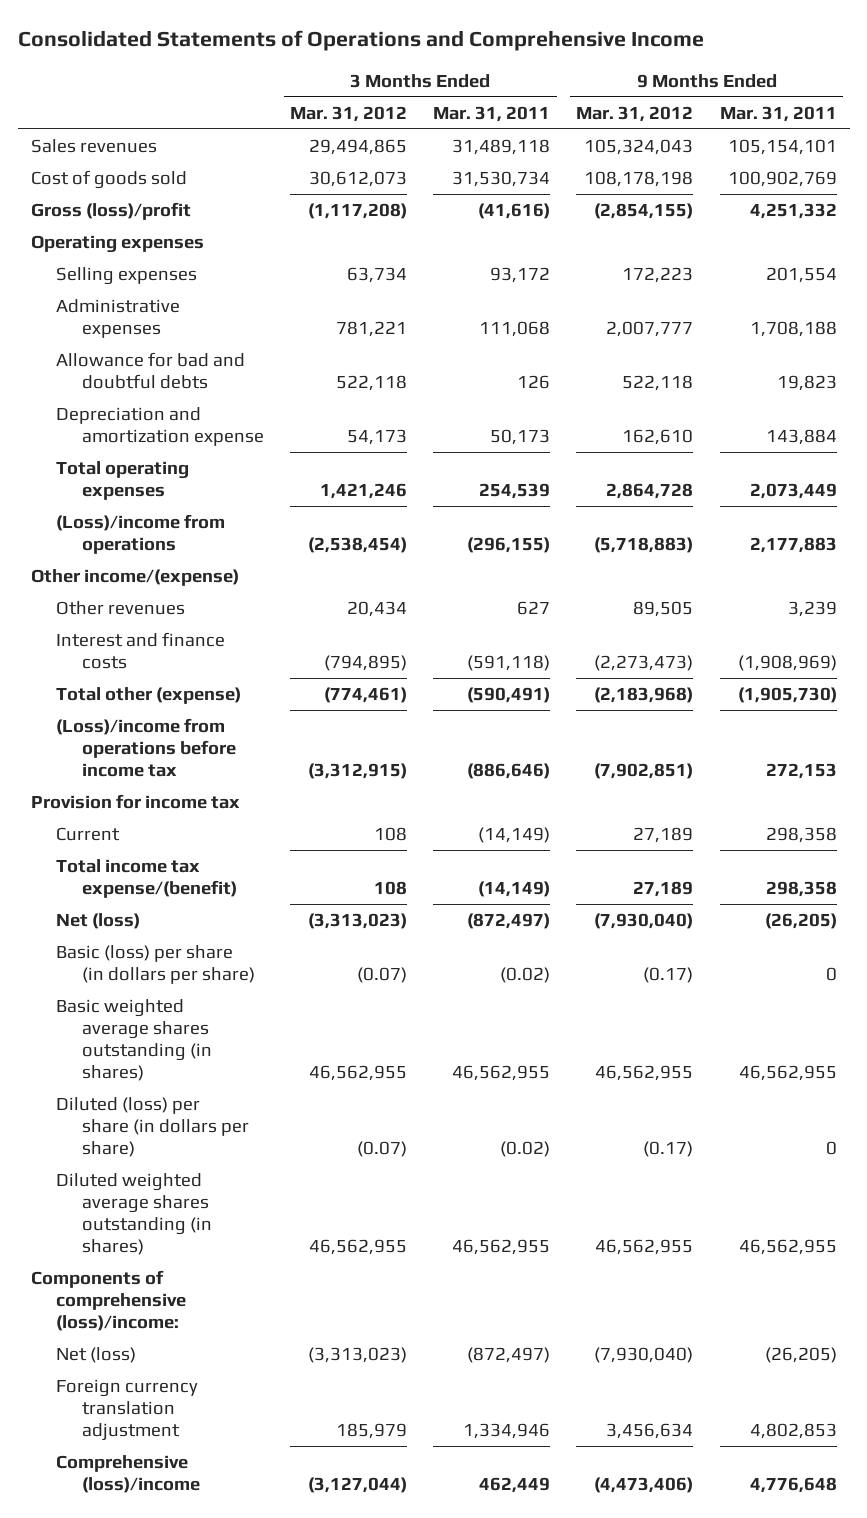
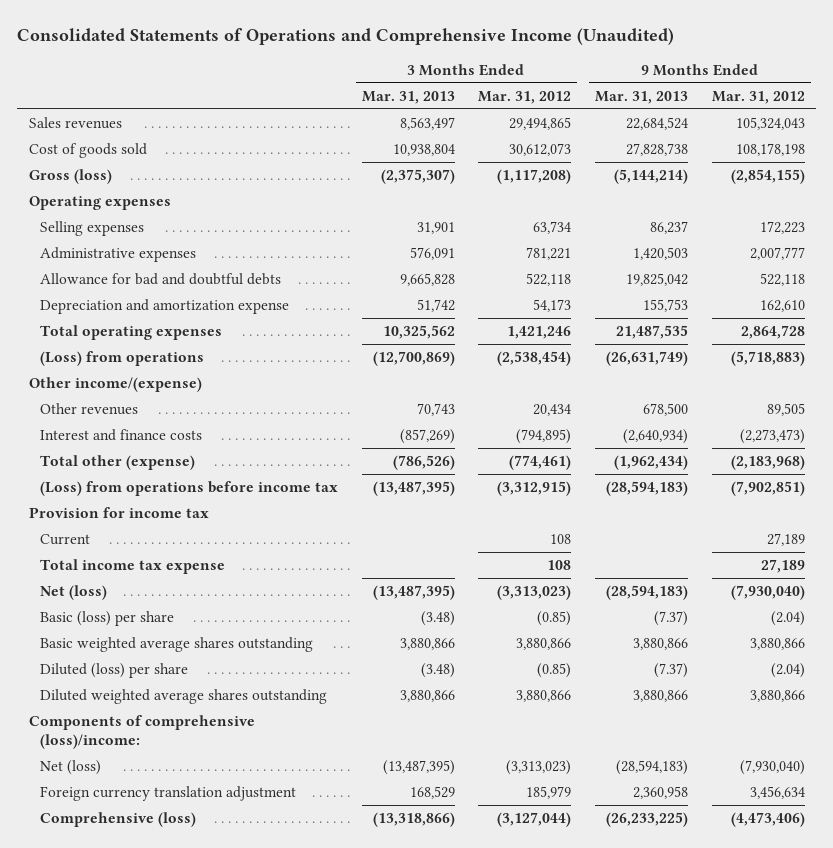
[17,30,704,52] Consolidated Statements of Operations and Comprehensive Income -> [16,28,674,46] Consolidated Statements of Operations and Comprehensive Income (Unaudited)
[433,105,551,122] Mar. 31, 2011 -> none
[719,105,837,122] Mar. 31, 2011 -> none
none -> [361,90,455,104] Mar. 31, 2013
none -> [594,90,688,104] Mar. 31, 2013
[30,201,191,220] Gross (loss)/profit -> [28,168,112,184] Gross (loss)
[56,513,226,555] (Loss)/income from operations -> [39,350,204,366] (Loss) from operations
[56,717,237,778] (Loss)/income from operations before income tax -> [39,480,338,496] (Loss) from operations before income tax
[56,858,238,899] Total income tax expense/(benefit) -> [39,558,225,574] Total income tax expense
[56,944,256,985] Basic (loss) per share (in dollars per share) -> [39,610,174,626] Basic (loss) per share
[357,967,408,984] (0.07) -> [537,610,572,626] (0.85)
[643,967,694,984] (0.17) -> [770,610,805,626] (2.04)
[56,998,213,1082] Basic weighted average shares outstanding (in shares) -> [39,636,313,652] Basic weighted average shares outstanding
[309,1065,408,1082] 46,562,955 -> [516,637,572,650] 3,880,866
[595,1065,694,1082] 46,562,955 -> [749,637,805,650] 3,880,866
[56,1096,250,1158] Diluted (loss) per share (in dollars per share) -> [39,662,188,678] Diluted (loss) per share
[357,1141,408,1158] (0.07) -> [537,662,572,678] (0.85)
[643,1141,694,1158] (0.17) -> [770,662,805,678] (2.04)
[56,1172,213,1256] Diluted weighted average shares outstanding (in shares) -> [39,688,327,704] Diluted weighted average shares outstanding
[309,1239,408,1256] 46,562,955 -> [516,689,572,702] 3,880,866
[595,1239,694,1256] 46,562,955 -> [749,689,805,702] 3,880,866
[56,1454,201,1494] Comprehensive (loss)/income -> [39,811,196,827] Comprehensive (loss)

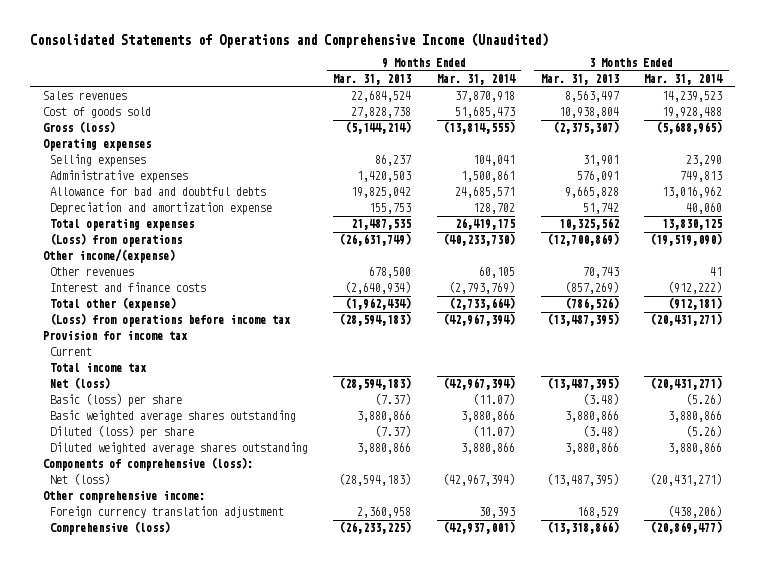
[478,90,572,104] Mar. 31, 2012 -> none
[711,90,805,104] Mar. 31, 2012 -> none
none -> [436,73,516,85] Mar. 31, 2014
none -> [644,73,724,85] Mar. 31, 2014
[39,558,225,574] Total income tax expense -> [49,362,147,373] Total income tax
[28,714,255,750] Components of comprehensive (loss)/income: -> [42,457,253,472] Components of comprehensive (loss):
none -> [42,490,205,504] Other comprehensive income:

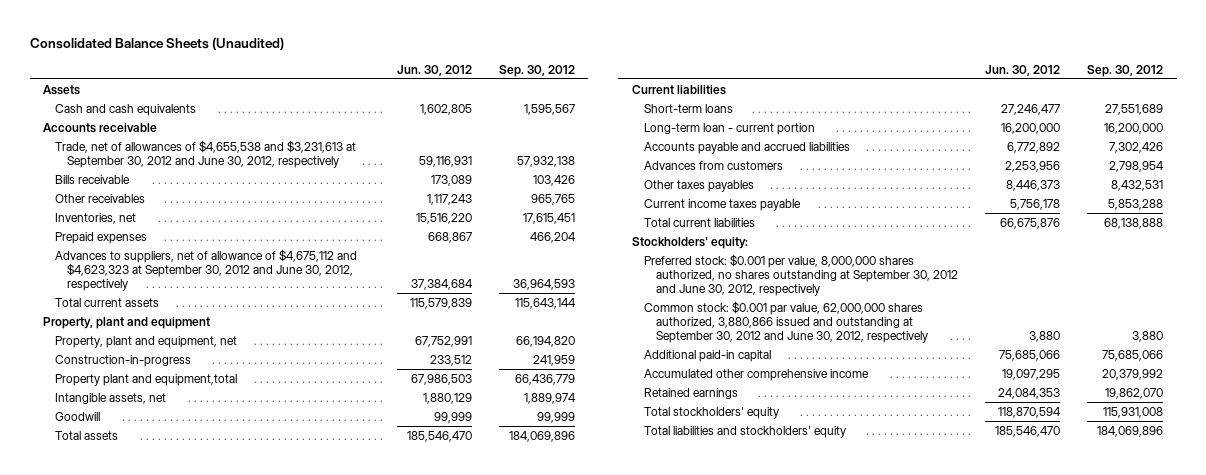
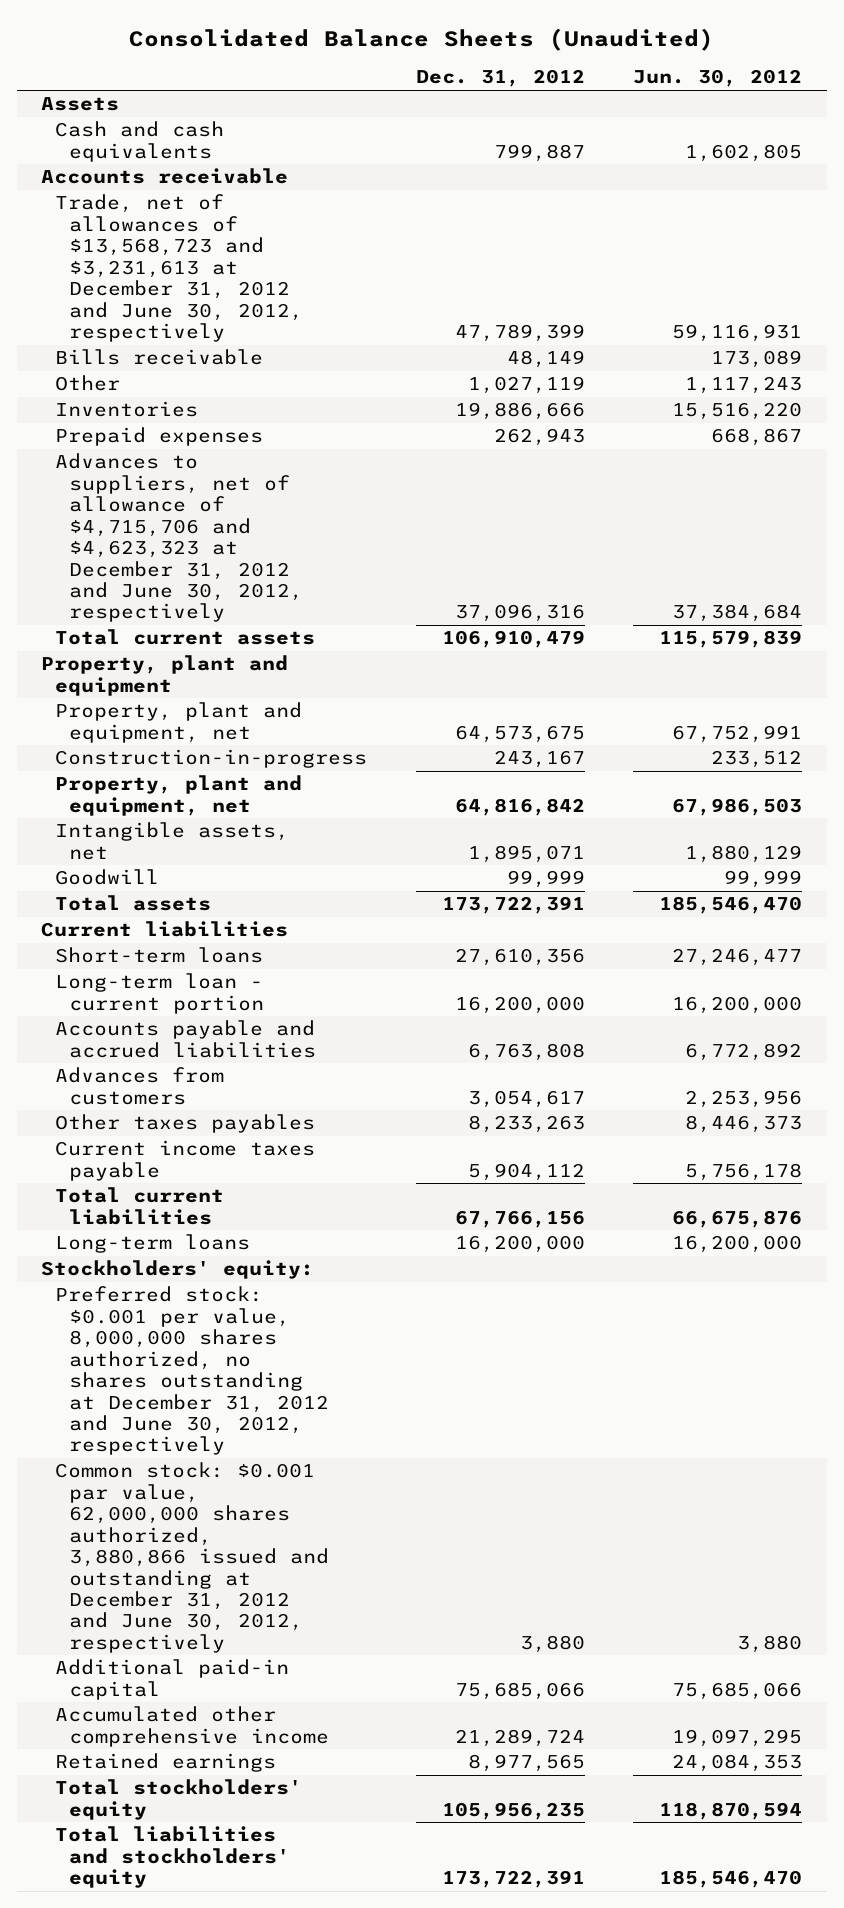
[498,64,575,77] Sep. 30, 2012 -> none
none -> [415,69,585,88] Dec. 31, 2012
[55,139,357,169] Trade, net of allowances of $4,655,538 and $3,231,613 at September 30, 2012 and June 30, 2012, respectively -> [54,194,303,343] Trade, net of allowances of $13,568,723 and $3,231,613 at December 31, 2012 and June 30, 2012, respectively
[55,193,146,203] Other receivables -> [54,375,120,392] Other
[55,212,137,224] Inventories, net -> [54,401,198,418] Inventories
[55,248,358,292] Advances to suppliers, net of allowance of $4,675,112 and $4,623,323 at September 30, 2012 and June 30, 2012, respectively -> [54,453,303,623] Advances to suppliers, net of allowance of $4,715,706 and $4,623,323 at December 31, 2012 and June 30, 2012, respectively
[55,373,238,386] Property plant and equipment,total -> [54,775,302,816] Property, plant and equipment, net
none -> [54,1234,250,1254] Long-term loans
[643,253,958,297] Preferred stock: $0.001 per value, 8,000,000 shares authorized, no shares outstanding at September 30, 2012 and June 30, 2012, respectively -> [54,1286,329,1456] Preferred stock: $0.001 per value, 8,000,000 shares authorized, no shares outstanding at December 31, 2012 and June 30, 2012, respectively
[643,300,928,344] Common stock: $0.001 par value, 62,000,000 shares authorized, 3,880,866 issued and outstanding at September 30, 2012 and June 30, 2012, respectively -> [54,1462,329,1653] Common stock: $0.001 par value, 62,000,000 shares authorized, 3,880,866 issued and outstanding at December 31, 2012 and June 30, 2012, respectively

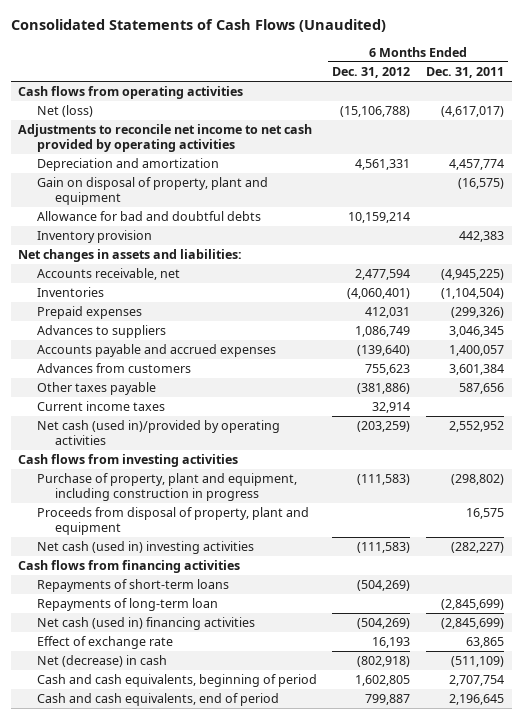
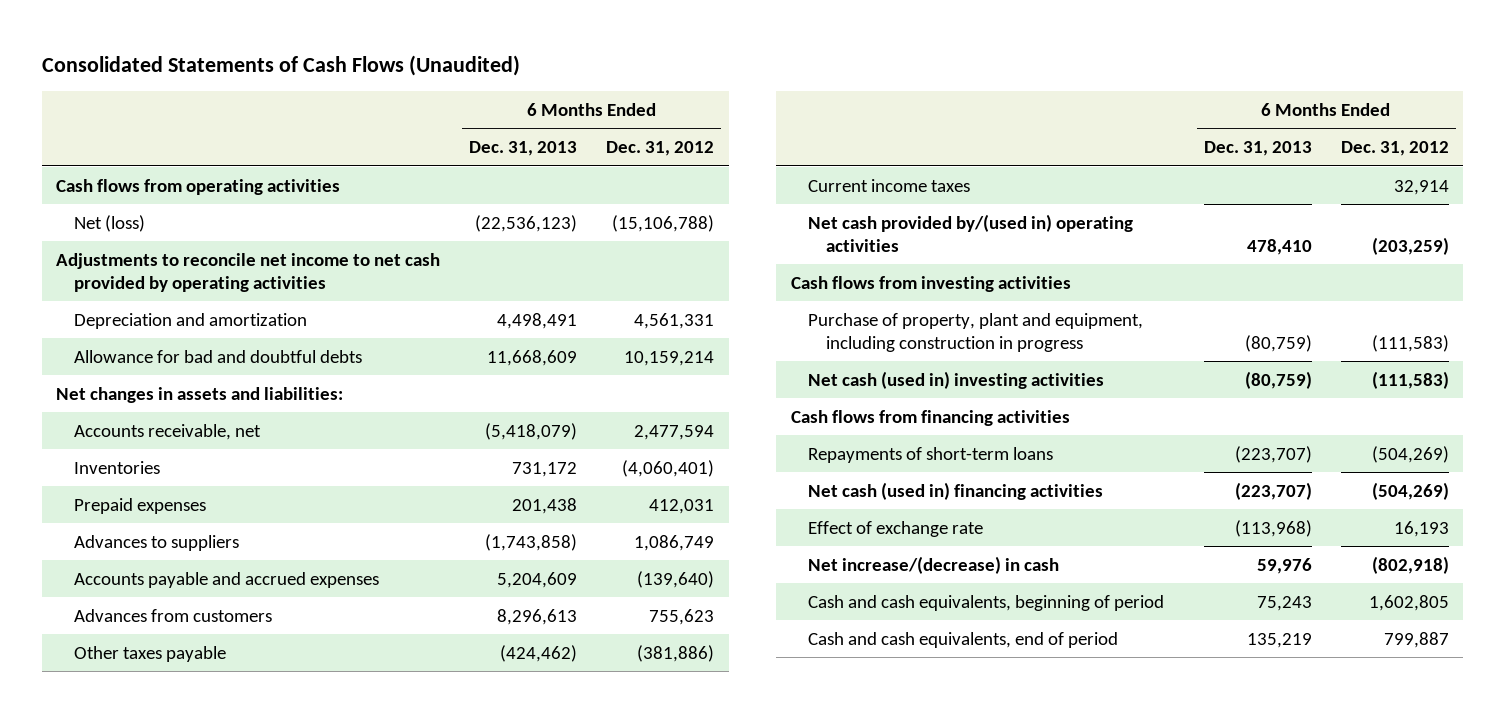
[426,67,505,79] Dec. 31, 2011 -> none
none -> [469,141,578,157] Dec. 31, 2013
[36,177,268,206] Gain on disposal of property, plant and equipment -> none
[36,230,152,244] Inventory provision -> none
[36,420,280,446] Net cash (used in)/provided by operating activities -> [808,213,1134,252] Net cash provided by/(used in) operating activities
[36,507,309,536] Proceeds from disposal of property, plant and equipment -> none
[36,598,218,612] Repayments of long-term loan -> none
[36,655,167,668] Net (decrease) in cash -> [808,555,1060,574] Net increase/(decrease) in cash

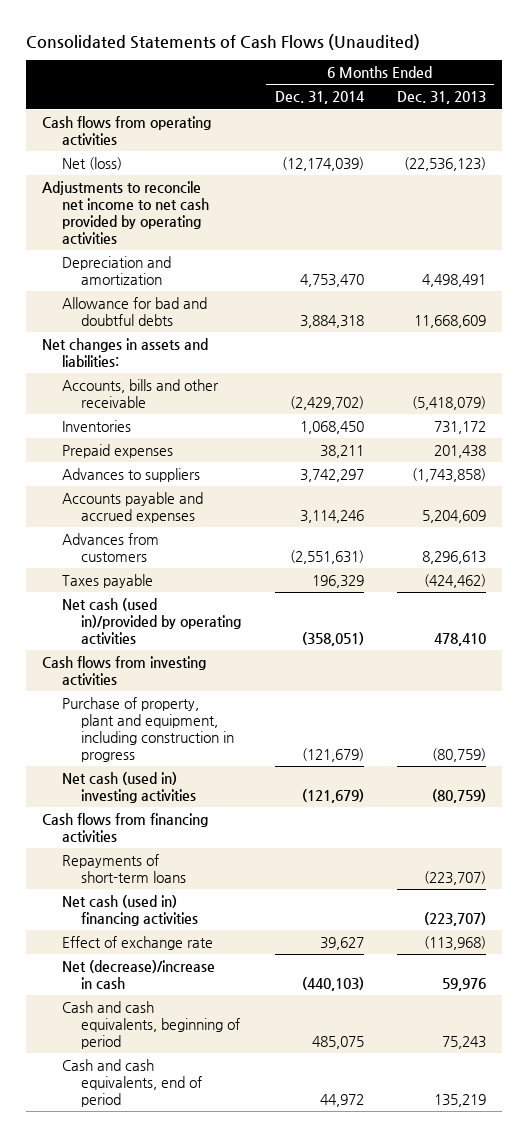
[606,141,715,157] Dec. 31, 2012 -> none
none -> [274,91,365,105] Dec. 31, 2014
[73,423,261,440] Accounts receivable, net -> [61,378,219,408] Accounts, bills and other receivable
[808,178,971,192] Current income taxes -> none
[73,645,226,662] Other taxes payable -> [61,573,153,588] Taxes payable
[808,213,1134,252] Net cash provided by/(used in) operating activities -> [61,597,242,644] Net cash (used in)/provided by operating activities
[808,555,1060,574] Net increase/(decrease) in cash -> [61,959,215,989] Net (decrease)/increase in cash

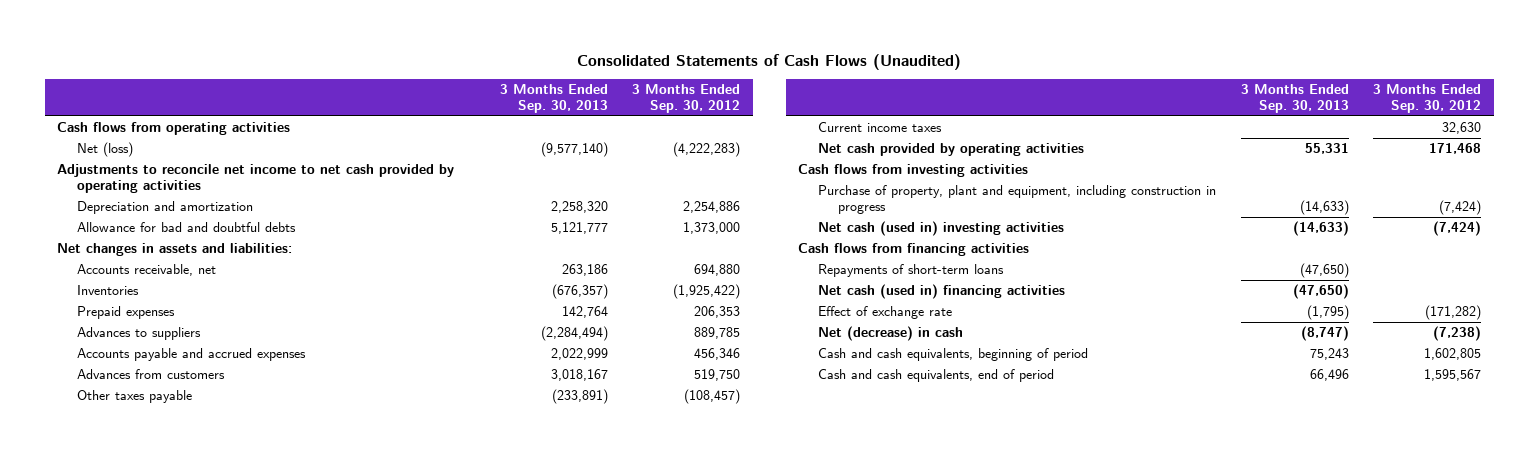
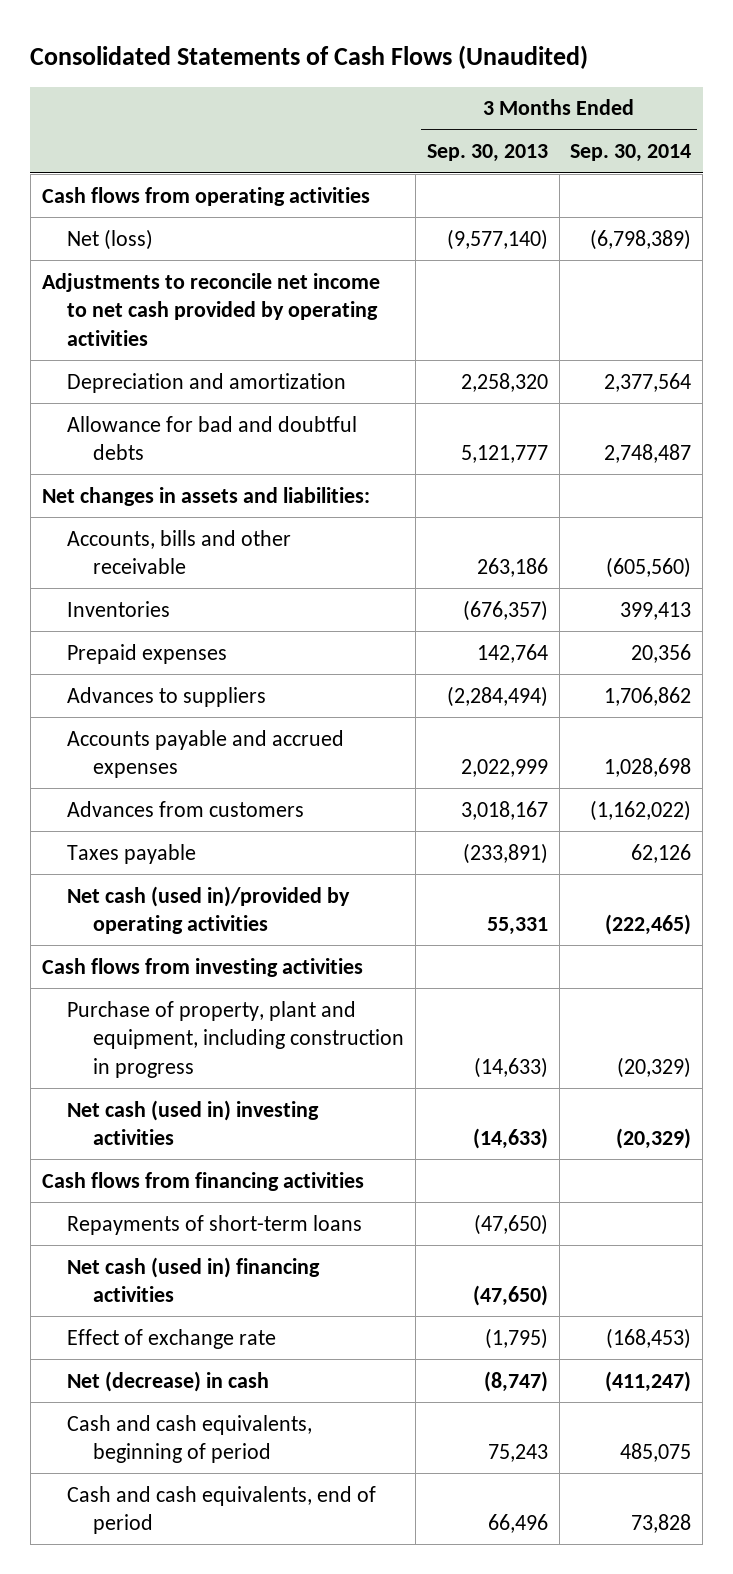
[632,83,741,114] 3 Months Ended Sep. 30, 2012 -> none
none -> [570,144,692,163] Sep. 30, 2014
[76,263,216,276] Accounts receivable, net -> [67,529,292,575] Accounts, bills and other receivable
[818,121,943,132] Current income taxes -> none
[76,389,192,403] Other taxes payable -> [67,843,197,864] Taxes payable
[818,142,1085,156] Net cash provided by operating activities -> [67,885,351,935] Net cash (used in)/provided by operating activities

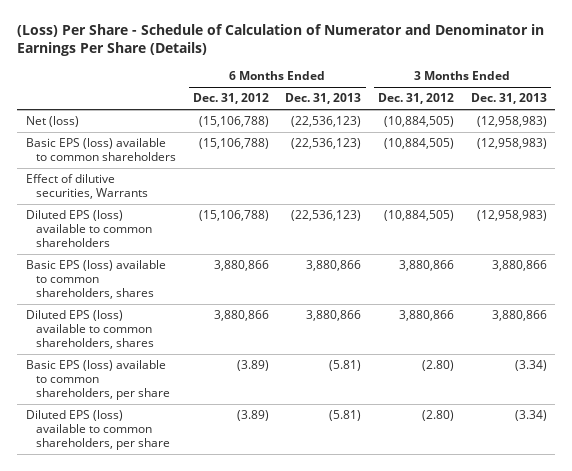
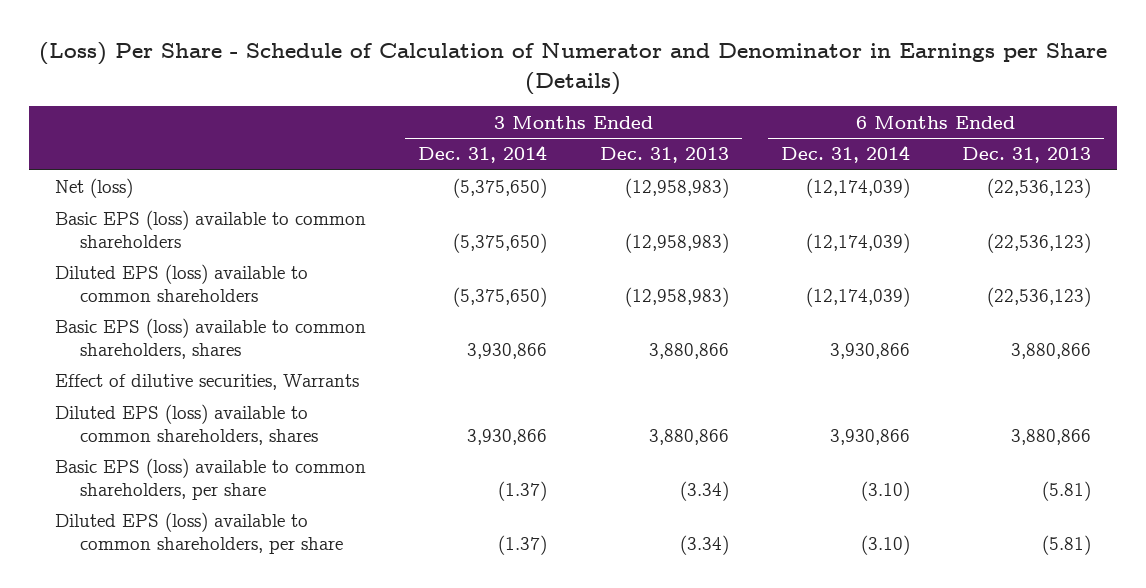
[17,24,545,57] (Loss) Per Share - Schedule of Calculation of Numerator and Denominator in Earnings Per Share (Details) -> [39,42,1108,95] (Loss) Per Share - Schedule of Calculation of Numerator and Denominator in Earnings per Share (Details)
[192,93,269,105] Dec. 31, 2012 -> none
[378,93,455,105] Dec. 31, 2012 -> none
none -> [418,145,548,164] Dec. 31, 2014
none -> [780,145,910,164] Dec. 31, 2014
[25,174,149,199] Effect of dilutive securities, Warrants -> [55,374,360,391] Effect of dilutive securities, Warrants

